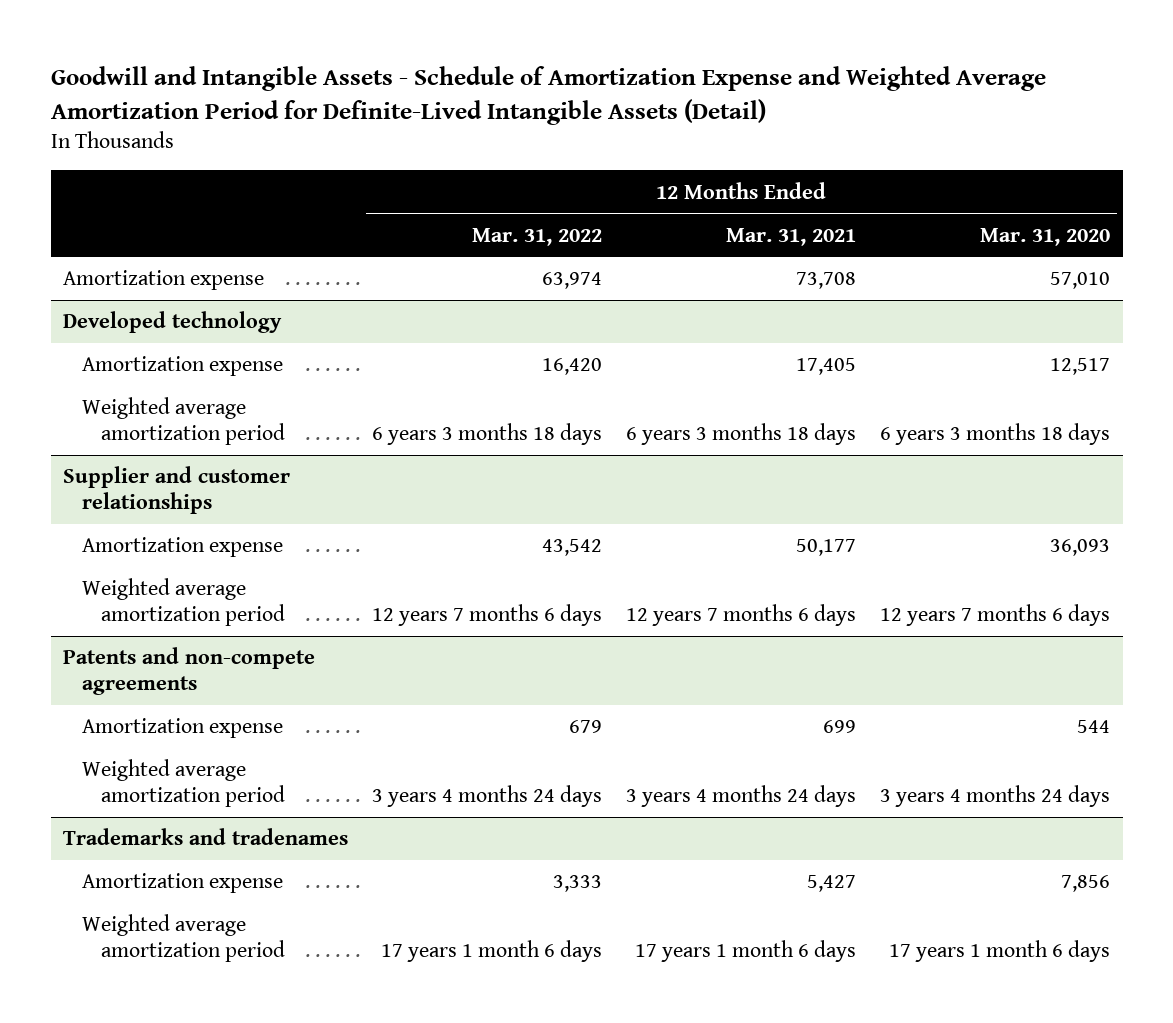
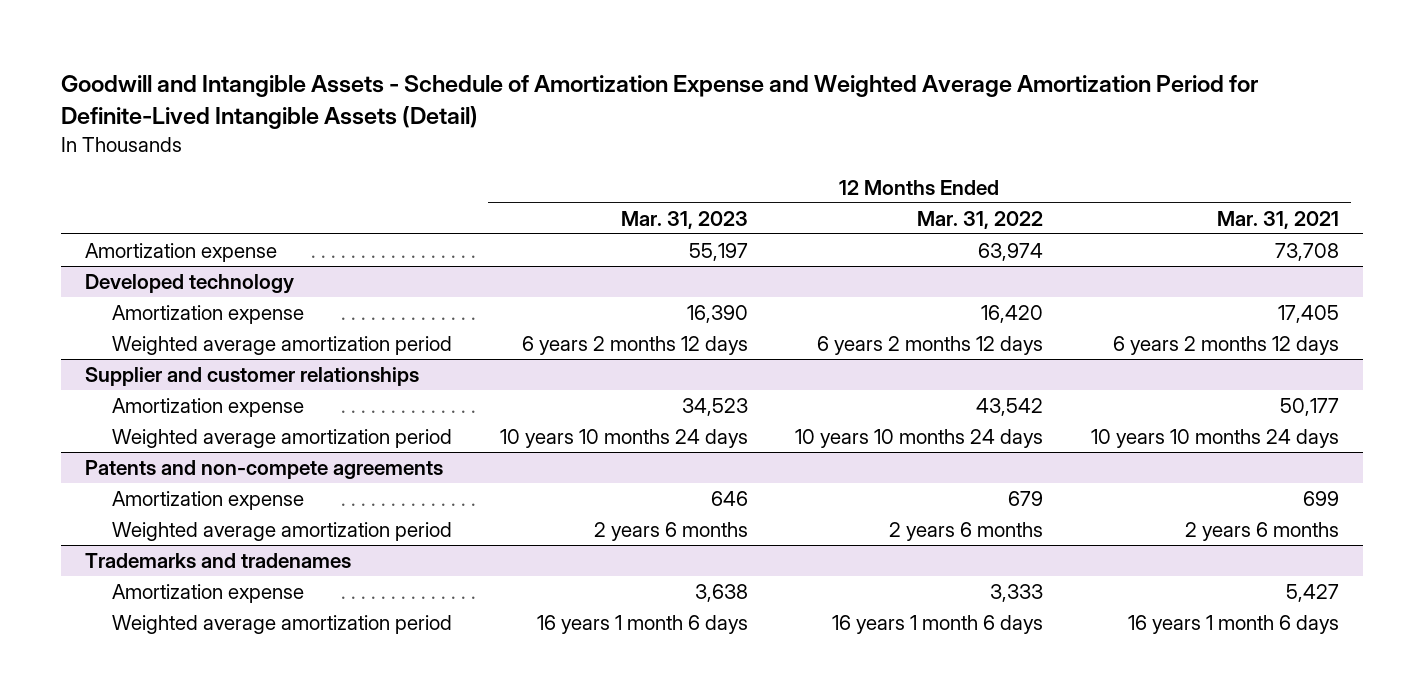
[980,227,1111,246] Mar. 31, 2020 -> none
none -> [620,210,748,229] Mar. 31, 2023
[372,423,603,446] 6 years 3 months 18 days -> [817,335,1044,355] 6 years 2 months 12 days
[626,423,857,446] 6 years 3 months 18 days -> [1113,335,1340,355] 6 years 2 months 12 days
[372,604,603,627] 12 years 7 months 6 days -> [795,428,1044,448] 10 years 10 months 24 days
[626,604,857,627] 12 years 7 months 6 days -> [1091,428,1340,448] 10 years 10 months 24 days
[372,785,603,808] 3 years 4 months 24 days -> [889,521,1044,541] 2 years 6 months
[626,785,857,808] 3 years 4 months 24 days -> [1185,521,1340,541] 2 years 6 months
[381,940,603,963] 17 years 1 month 6 days -> [832,614,1044,634] 16 years 1 month 6 days
[635,940,857,963] 17 years 1 month 6 days -> [1128,614,1340,634] 16 years 1 month 6 days

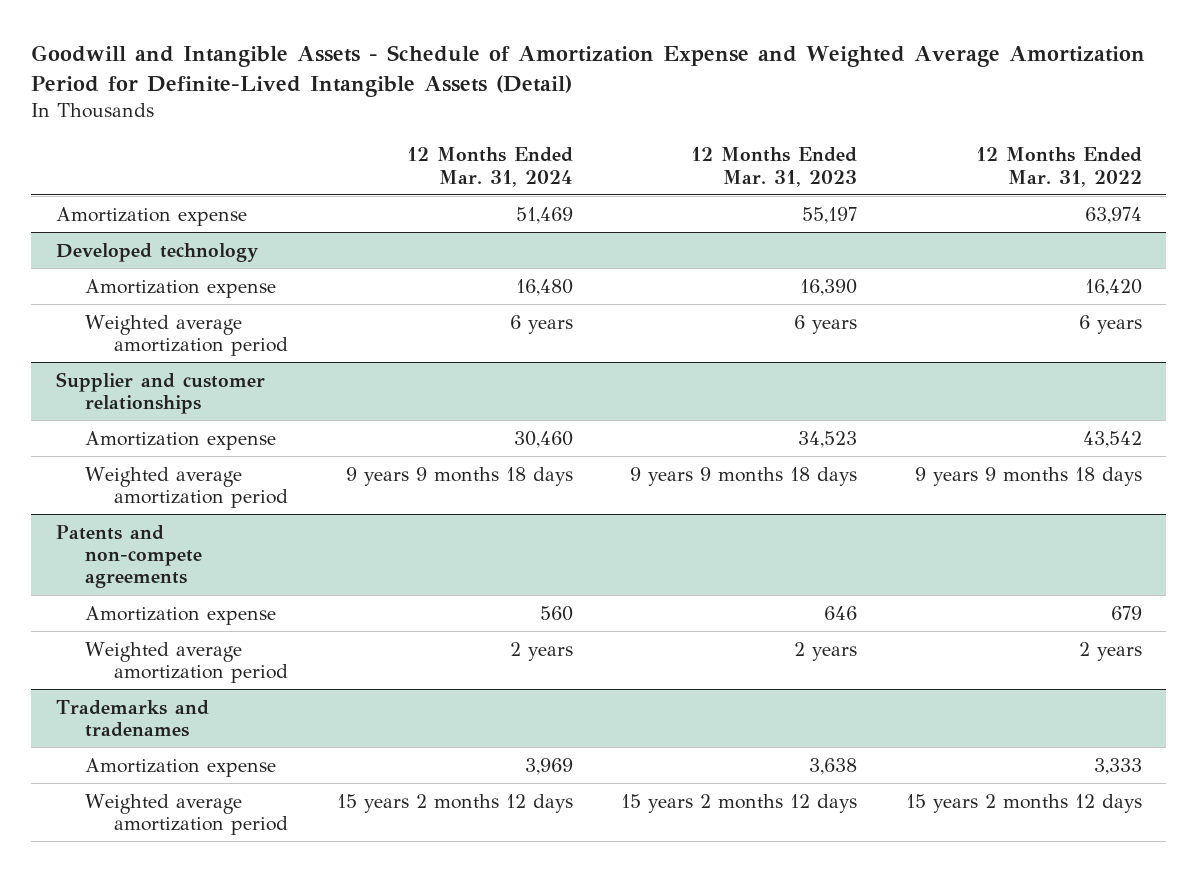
[1217,210,1340,229] Mar. 31, 2021 -> none
none -> [406,147,573,187] 12 Months Ended Mar. 31, 2024
[521,335,748,355] 6 years 2 months 12 days -> [794,314,858,334] 6 years
[817,335,1044,355] 6 years 2 months 12 days -> [1079,314,1143,334] 6 years
[499,428,748,448] 10 years 10 months 24 days -> [630,466,858,486] 9 years 9 months 18 days
[795,428,1044,448] 10 years 10 months 24 days -> [915,466,1143,486] 9 years 9 months 18 days
[593,521,748,541] 2 years 6 months -> [794,641,858,661] 2 years
[889,521,1044,541] 2 years 6 months -> [1079,641,1143,661] 2 years
[536,614,748,634] 16 years 1 month 6 days -> [621,793,858,813] 15 years 2 months 12 days
[832,614,1044,634] 16 years 1 month 6 days -> [906,793,1143,813] 15 years 2 months 12 days

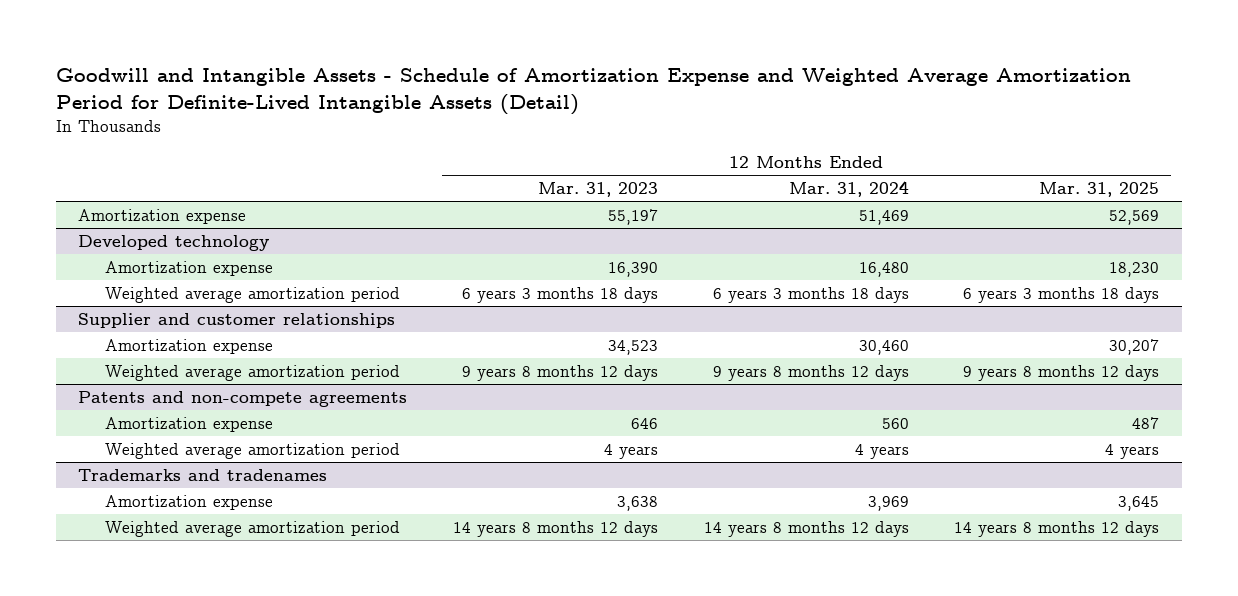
[976,147,1143,187] 12 Months Ended Mar. 31, 2022 -> none
none -> [1039,182,1160,198] Mar. 31, 2025
[509,314,573,334] 6 years -> [712,287,909,304] 6 years 3 months 18 days
[794,314,858,334] 6 years -> [461,287,658,304] 6 years 3 months 18 days
[345,466,573,486] 9 years 9 months 18 days -> [712,365,909,382] 9 years 8 months 12 days
[630,466,858,486] 9 years 9 months 18 days -> [461,365,658,382] 9 years 8 months 12 days
[509,641,573,661] 2 years -> [854,444,909,460] 4 years
[794,641,858,661] 2 years -> [603,444,658,460] 4 years
[336,793,573,813] 15 years 2 months 12 days -> [703,521,909,538] 14 years 8 months 12 days
[621,793,858,813] 15 years 2 months 12 days -> [452,521,658,538] 14 years 8 months 12 days

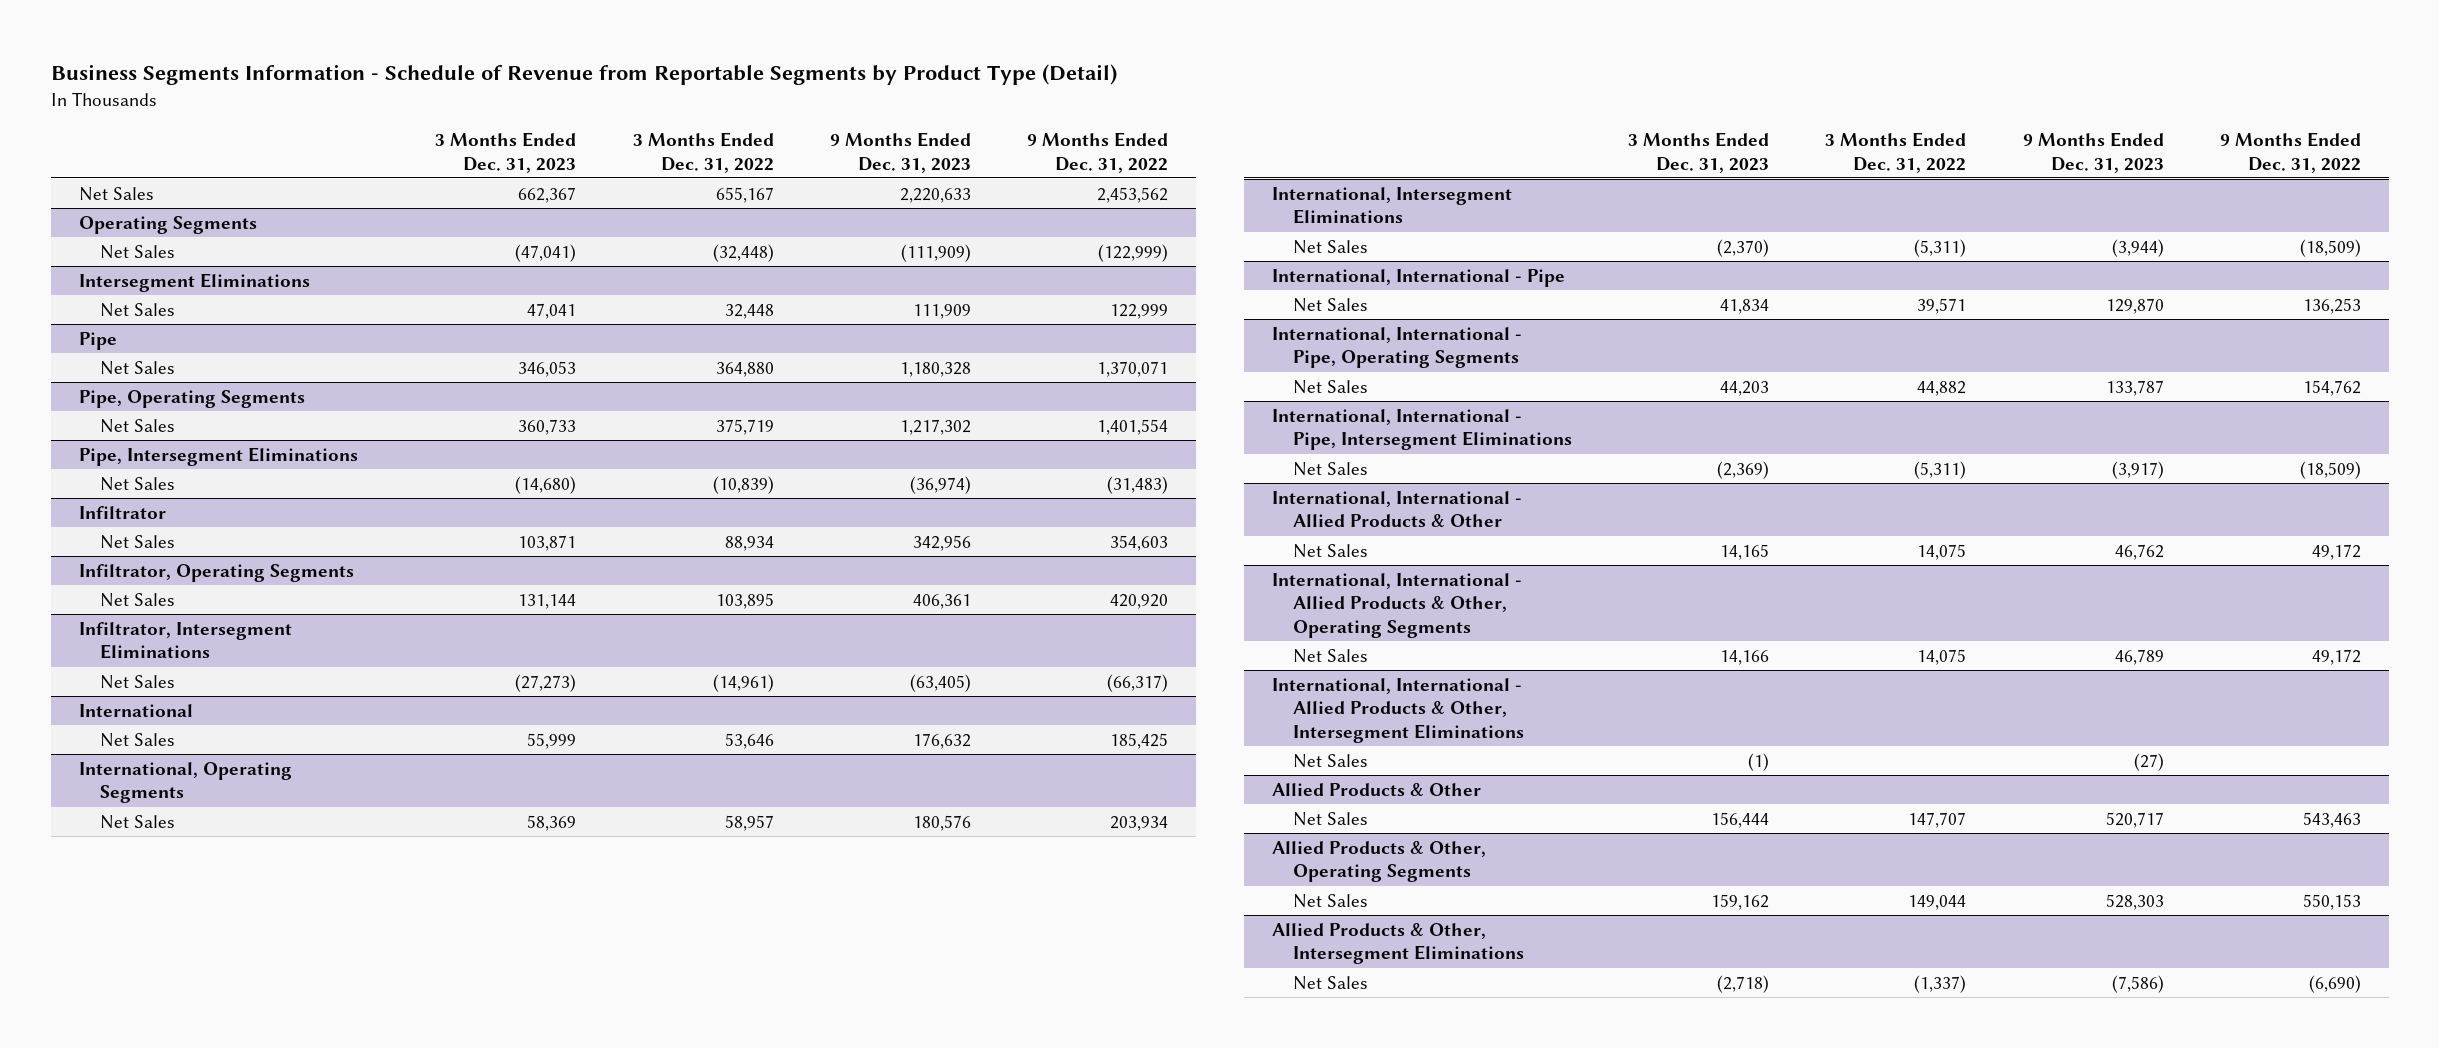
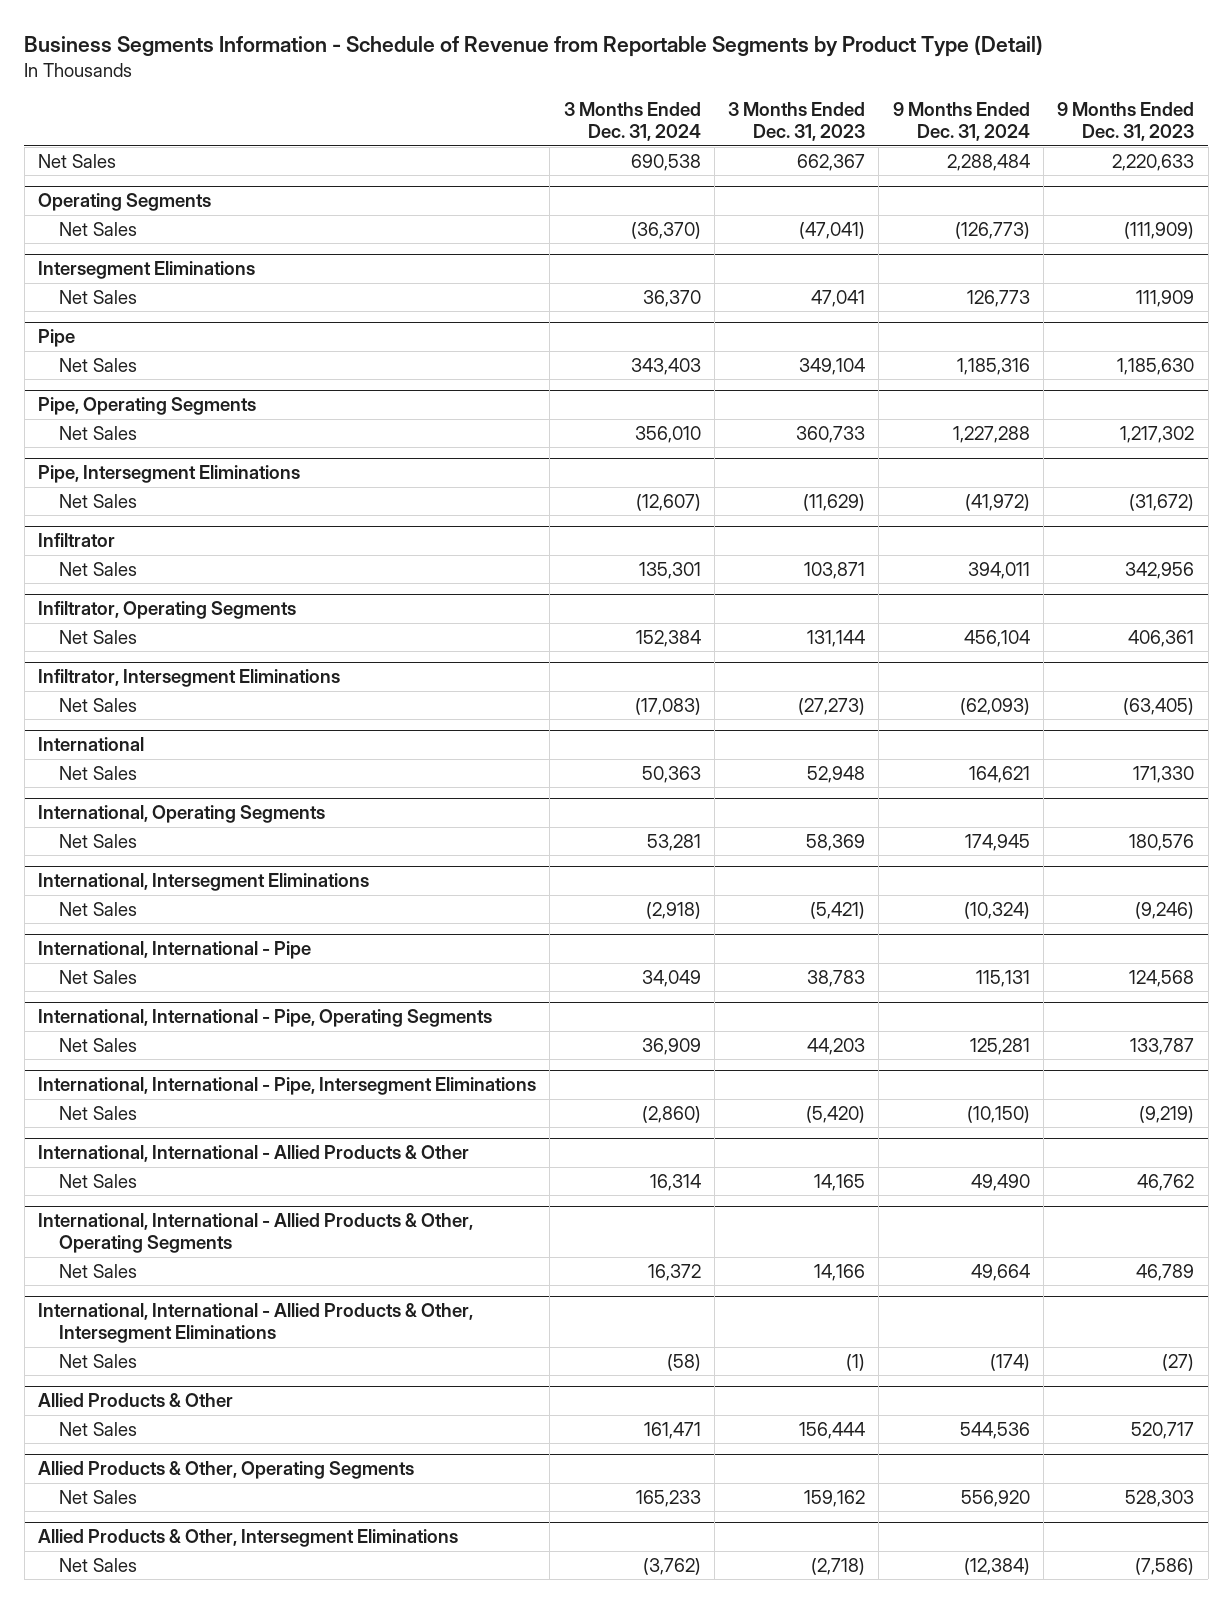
[632,131,774,173] 3 Months Ended Dec. 31, 2022 -> none
[1026,131,1168,173] 9 Months Ended Dec. 31, 2022 -> none
none -> [563,102,701,142] 3 Months Ended Dec. 31, 2024
none -> [892,102,1030,142] 9 Months Ended Dec. 31, 2024
[518,360,577,377] 346,053 -> [799,357,866,375] 349,104
[899,361,971,377] 1,180,328 -> [1117,357,1195,375] 1,185,630
[515,475,577,494] (14,680) -> [803,493,866,511] (11,629)
[909,475,971,494] (36,974) -> [1129,493,1195,511] (31,672)
[527,732,577,749] 55,999 -> [807,765,866,783] 52,948
[912,732,971,749] 176,632 -> [1133,765,1195,783] 171,330
[1717,238,1770,257] (2,370) -> [810,901,866,919] (5,421)
[2111,238,2164,257] (3,944) -> [1135,901,1195,919] (9,246)
[1720,298,1770,314] 41,834 -> [807,969,866,987] 38,783
[2105,297,2164,314] 129,870 -> [1129,969,1195,987] 124,568
[1717,460,1770,479] (2,369) -> [806,1105,866,1123] (5,420)
[2111,460,2164,479] (3,917) -> [1139,1105,1195,1123] (9,219)

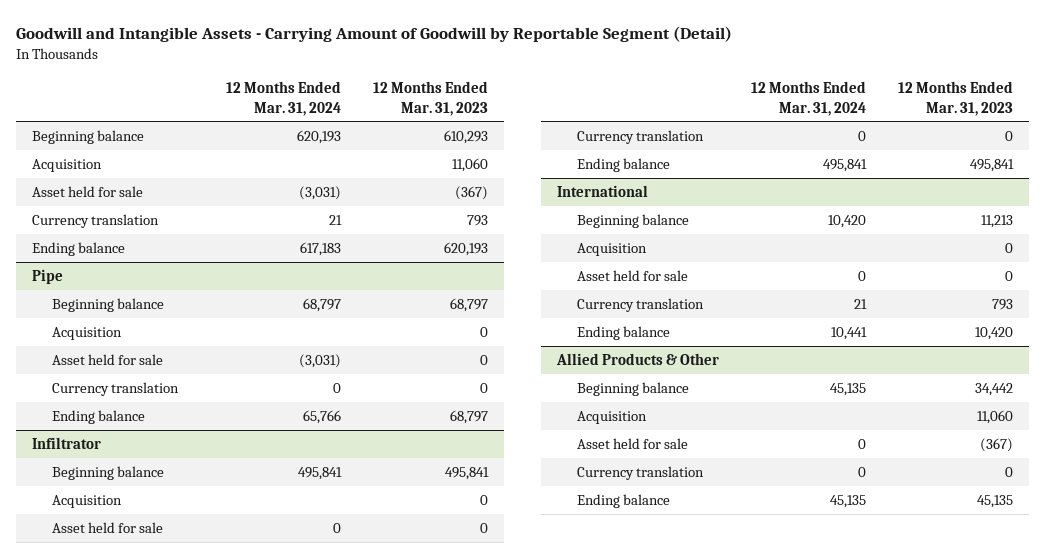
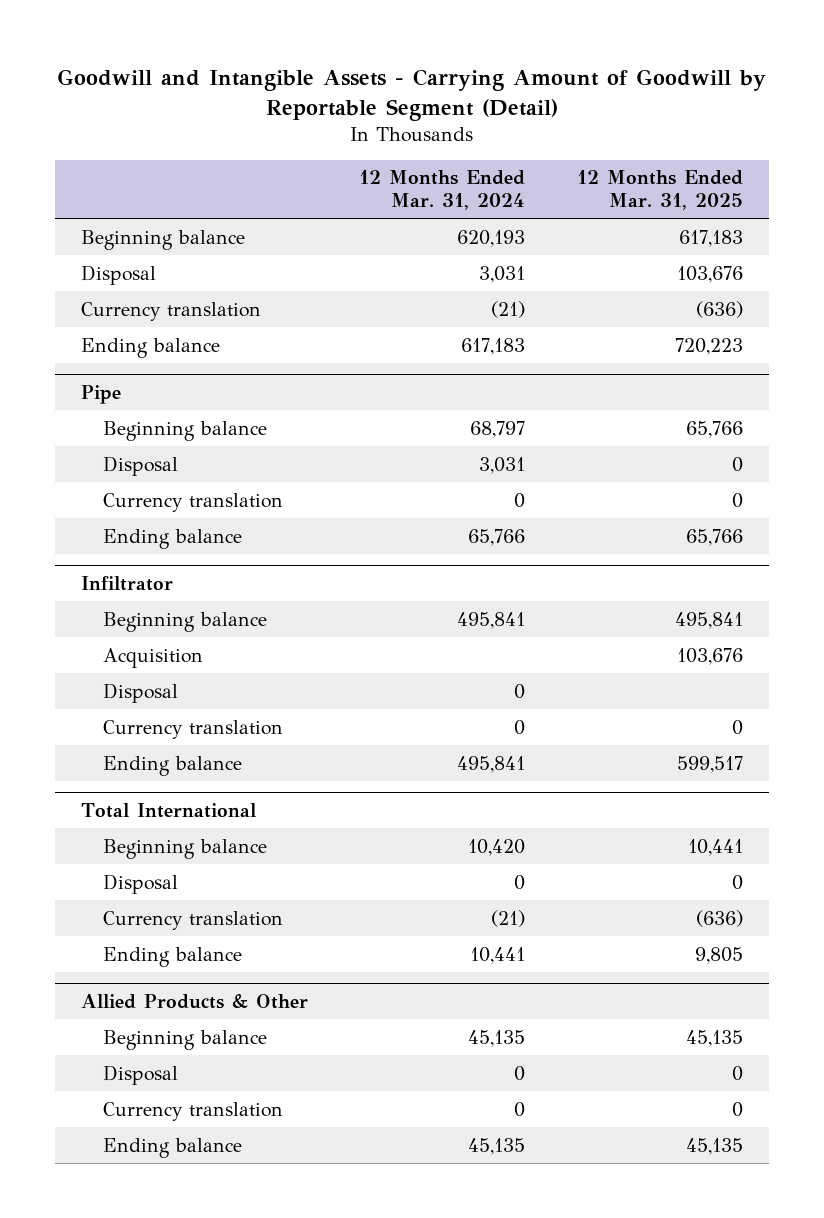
[372,81,488,116] 12 Months Ended Mar. 31, 2023 -> none
none -> [576,170,743,210] 12 Months Ended Mar. 31, 2025
[32,158,103,172] Acquisition -> none
[32,185,144,197] Asset held for sale -> none
none -> [80,264,156,285] Disposal
[329,214,343,225] 21 -> [491,300,526,318] (21)
[52,326,123,340] Acquisition -> none
[52,353,164,365] Asset held for sale -> none
none -> [103,455,179,476] Disposal
[52,521,164,533] Asset held for sale -> [103,682,179,703] Disposal
[557,184,649,197] International -> [80,802,256,818] Total International
[577,242,648,256] Acquisition -> none
[577,269,689,281] Asset held for sale -> [103,873,179,894] Disposal
[853,298,867,309] 21 -> [491,909,526,927] (21)
[577,410,648,424] Acquisition -> none
[577,437,689,449] Asset held for sale -> [103,1064,179,1085] Disposal

